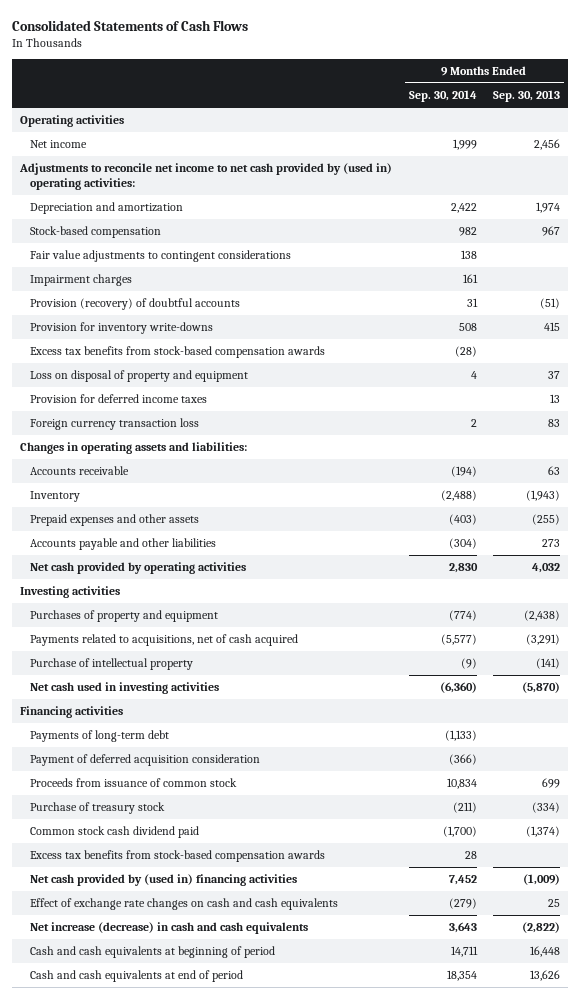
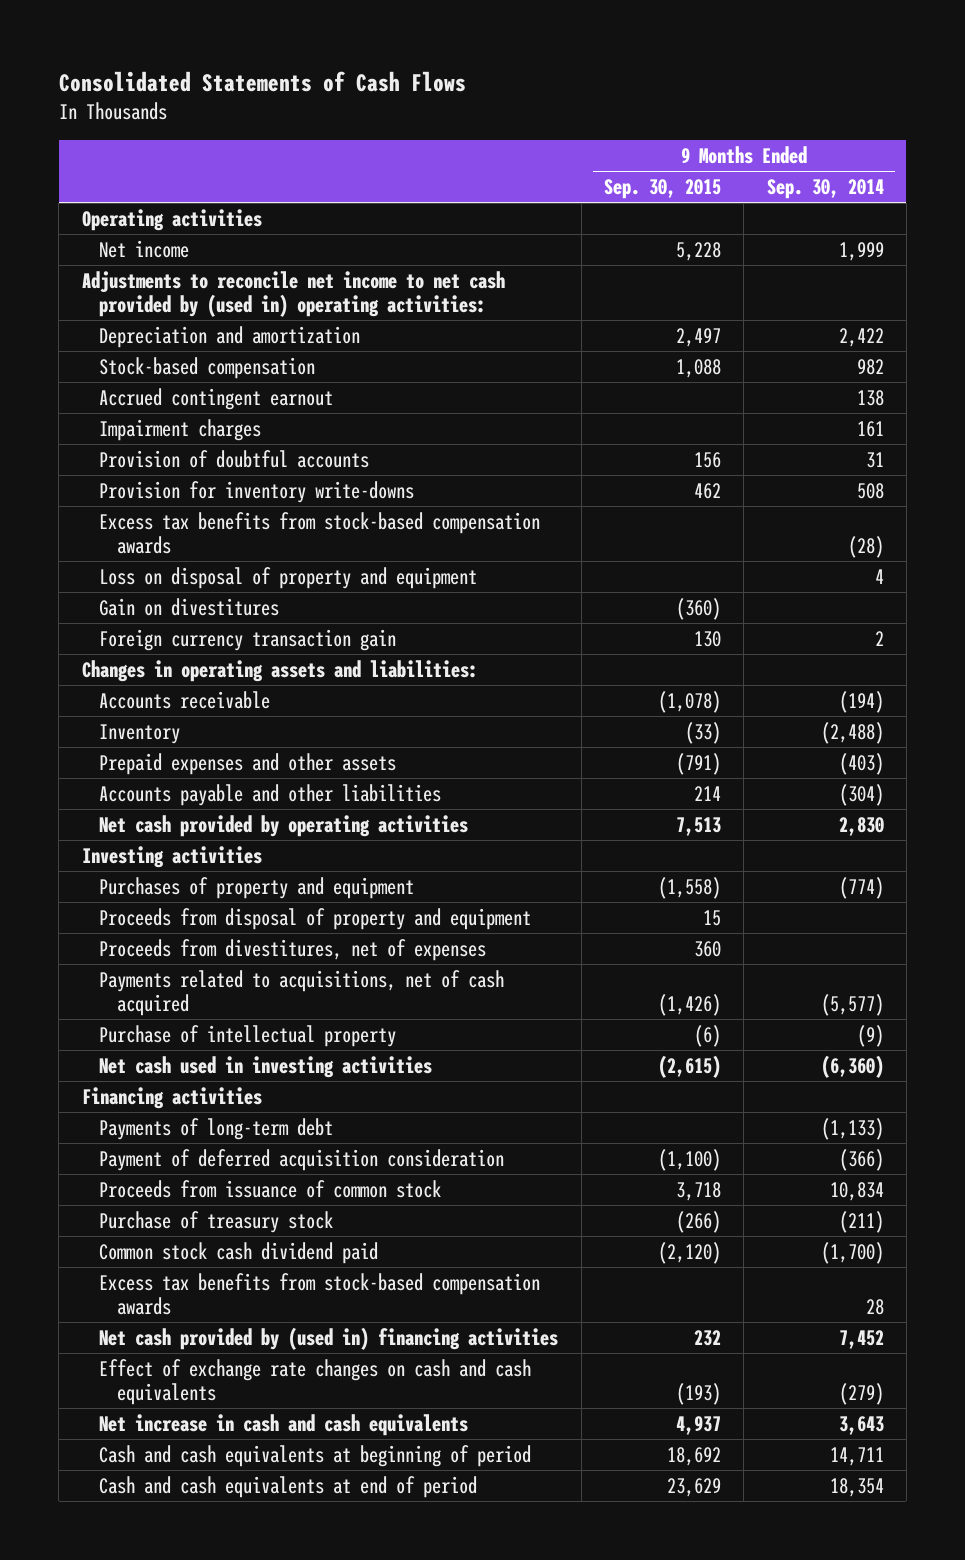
[493,90,561,103] Sep. 30, 2013 -> none
none -> [604,179,722,200] Sep. 30, 2015
[30,250,292,263] Fair value adjustments to contingent considerations -> [99,387,334,410] Accrued contingent earnout
[30,298,241,311] Provision (recovery) of doubtful accounts -> [99,449,370,468] Provision of doubtful accounts
[30,394,208,404] Provision for deferred income taxes -> none
none -> [99,597,280,616] Gain on divestitures
[30,418,200,431] Foreign currency transaction loss -> [99,628,397,651] Foreign currency transaction gain
none -> [99,907,532,930] Proceeds from disposal of property and equipment
none -> [99,938,487,961] Proceeds from divestitures, net of expenses
[30,922,309,935] Net increase (decrease) in cash and cash equivalents -> [99,1413,469,1436] Net increase in cash and cash equivalents

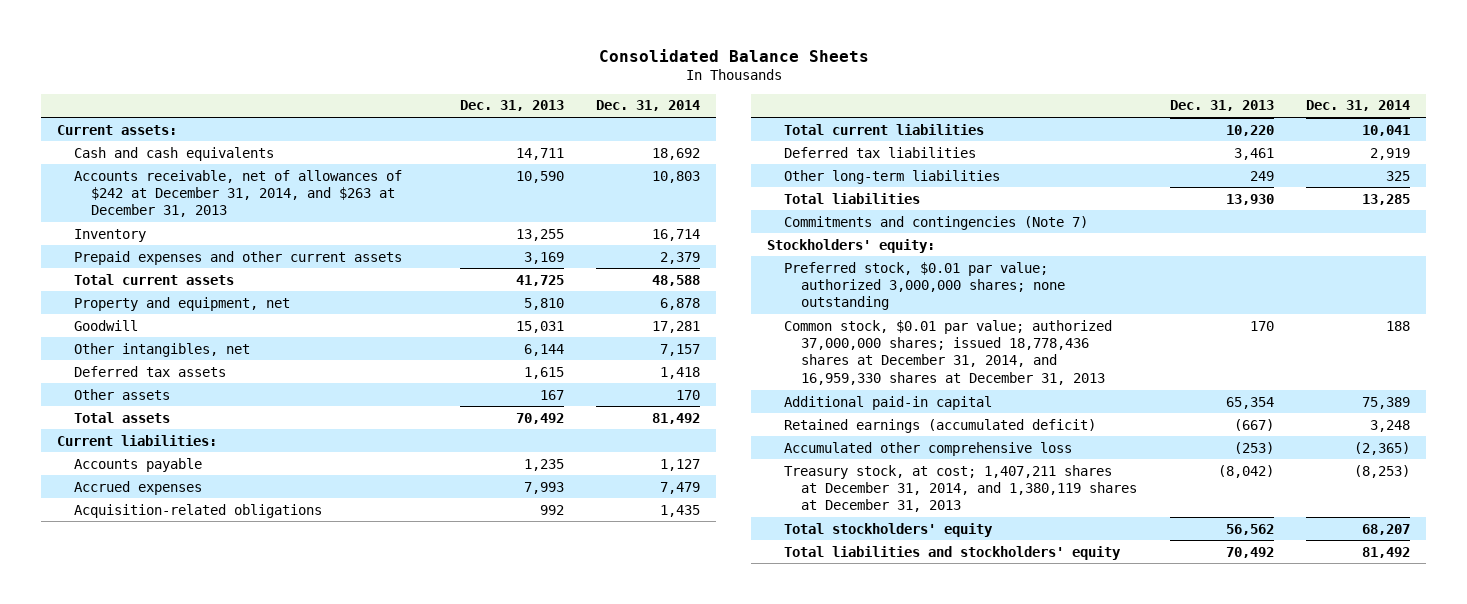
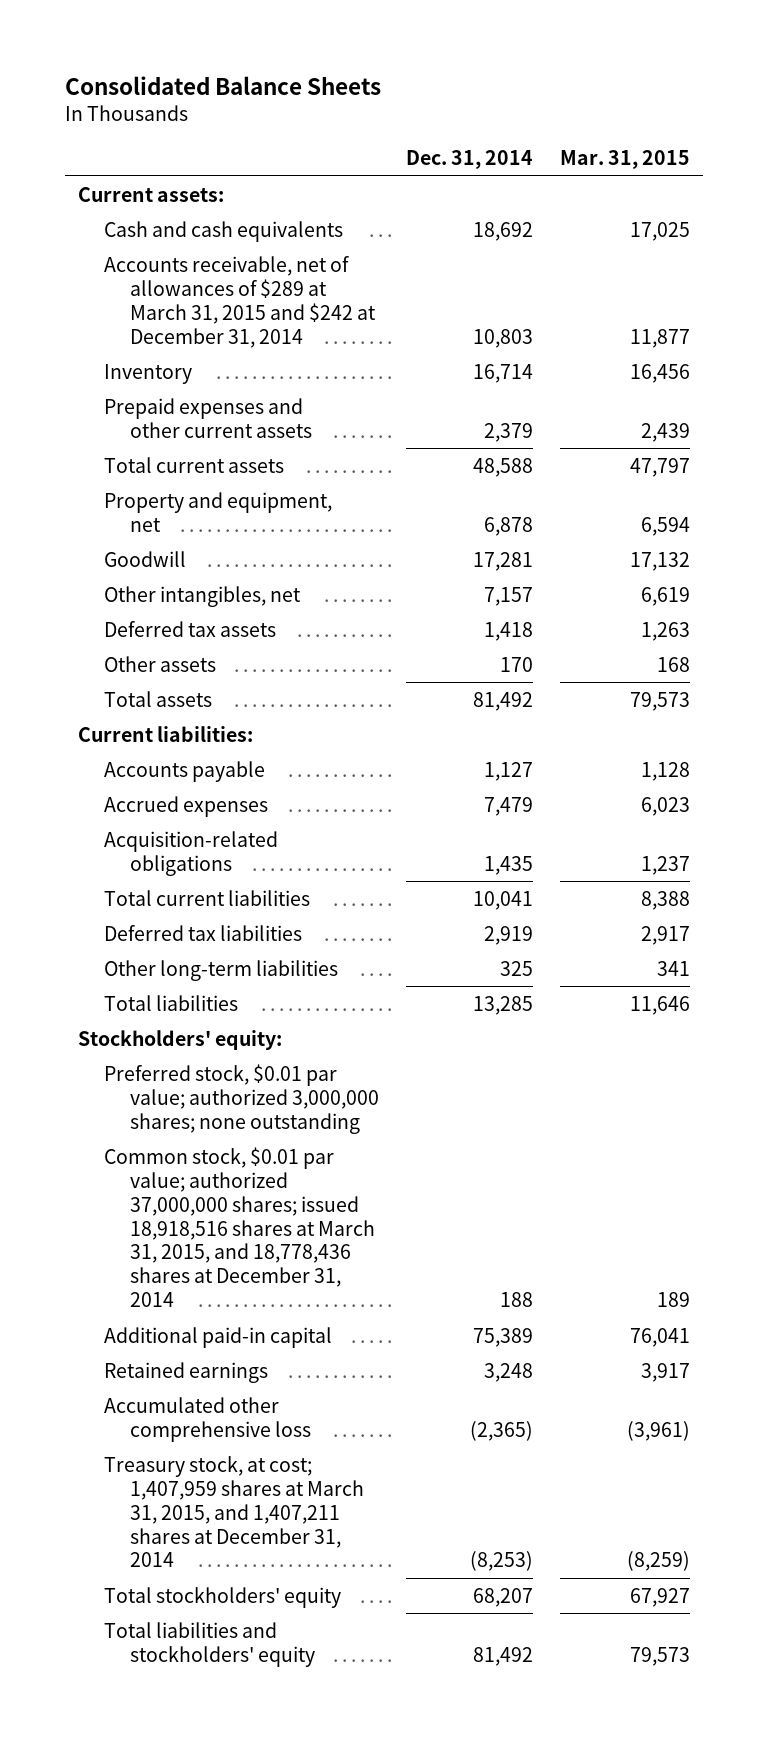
[459,100,564,112] Dec. 31, 2013 -> none
none -> [559,150,690,170] Mar. 31, 2015
[73,169,402,218] Accounts receivable, net of allowances of $242 at December 31, 2014, and $263 at December 31, 2013 -> [103,255,376,348] Accounts receivable, net of allowances of $289 at March 31, 2015 and $242 at December 31, 2014
[783,215,1088,230] Commitments and contingencies (Note 7) -> none
[783,319,1112,385] Common stock, $0.01 par value; authorized 37,000,000 shares; issued 18,778,436 shares at December 31, 2014, and 16,959,330 shares at December 31, 2013 -> [103,1146,375,1308] Common stock, $0.01 par value; authorized 37,000,000 shares; issued 18,918,516 shares at March 31, 2015, and 18,778,436 shares at December 31, 2014
[783,418,1096,433] Retained earnings (accumulated deficit) -> [103,1361,268,1383] Retained earnings
[783,464,1138,513] Treasury stock, at cost; 1,407,211 shares at December 31, 2014, and 1,380,119 shares at December 31, 2013 -> [103,1455,364,1568] Treasury stock, at cost; 1,407,959 shares at March 31, 2015, and 1,407,211 shares at December 31, 2014

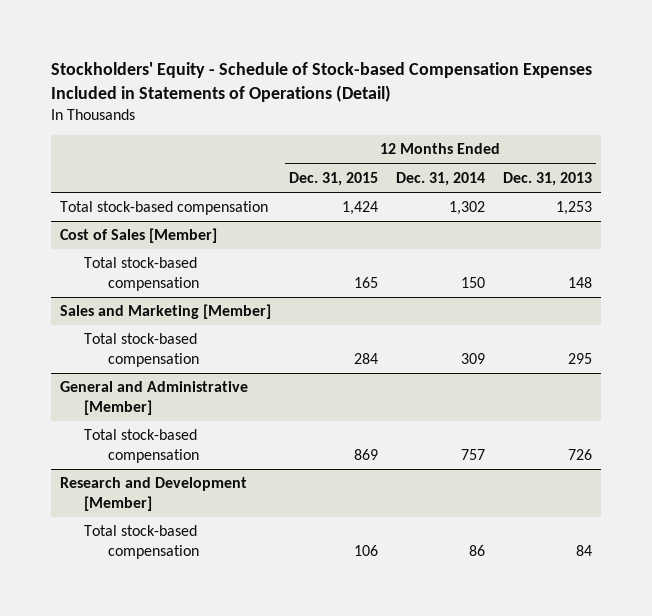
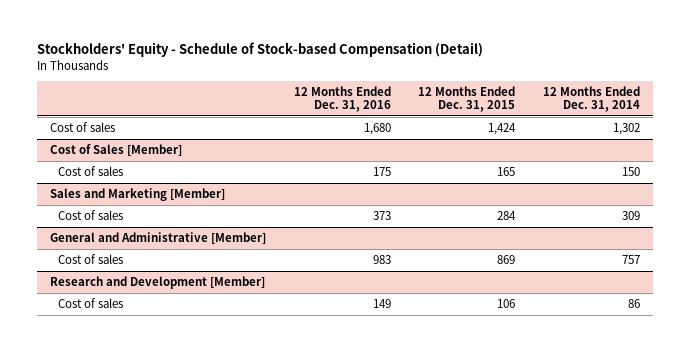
[51,62,593,103] Stockholders' Equity - Schedule of Stock-based Compensation Expenses Included in Statements of Operations (Detail) -> [36,42,483,58] Stockholders' Equity - Schedule of Stock-based Compensation (Detail)
[502,171,592,186] Dec. 31, 2013 -> none
none -> [293,85,391,113] 12 Months Ended Dec. 31, 2016
[60,201,269,216] Total stock-based compensation -> [50,122,116,133] Cost of sales
[84,257,200,291] Total stock-based compensation -> [58,166,124,177] Cost of sales
[84,333,200,367] Total stock-based compensation -> [58,210,124,221] Cost of sales
[84,429,200,463] Total stock-based compensation -> [58,254,124,265] Cost of sales
[84,525,200,559] Total stock-based compensation -> [58,298,124,309] Cost of sales

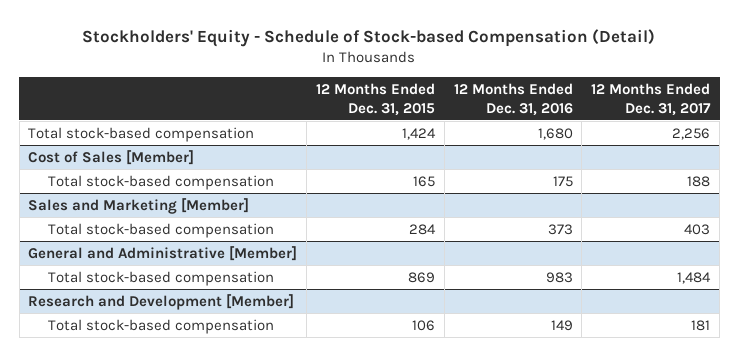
[542,85,640,113] 12 Months Ended Dec. 31, 2014 -> none
none -> [591,82,712,116] 12 Months Ended Dec. 31, 2017
[50,122,116,133] Cost of sales -> [28,126,255,142] Total stock-based compensation
[58,166,124,177] Cost of sales -> [47,174,274,190] Total stock-based compensation
[58,210,124,221] Cost of sales -> [47,222,274,238] Total stock-based compensation
[58,254,124,265] Cost of sales -> [47,270,274,286] Total stock-based compensation
[58,298,124,309] Cost of sales -> [47,318,274,334] Total stock-based compensation

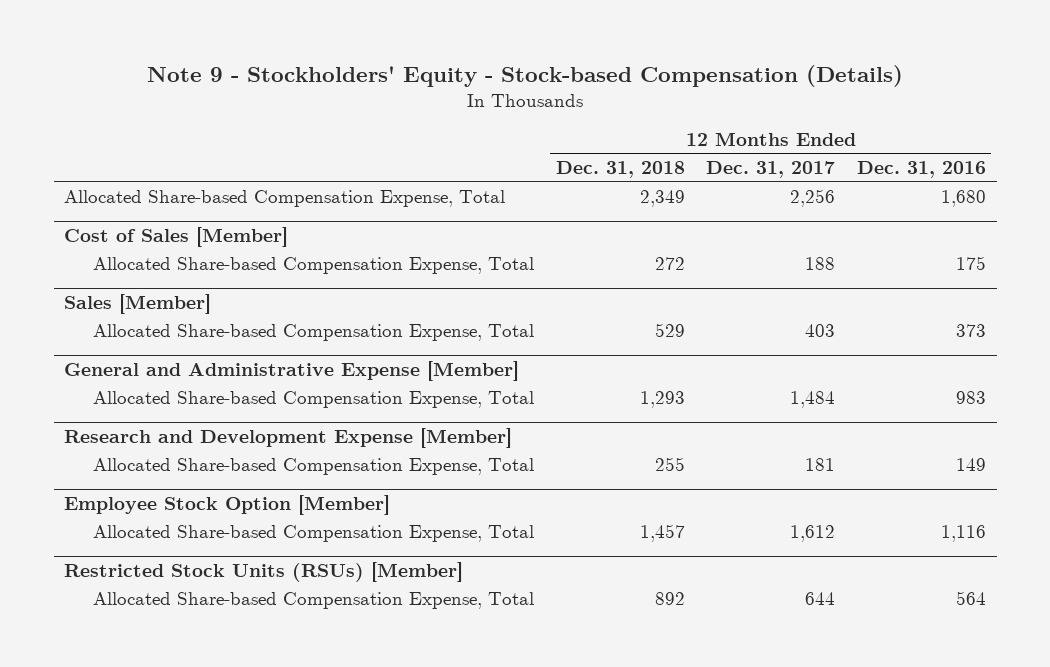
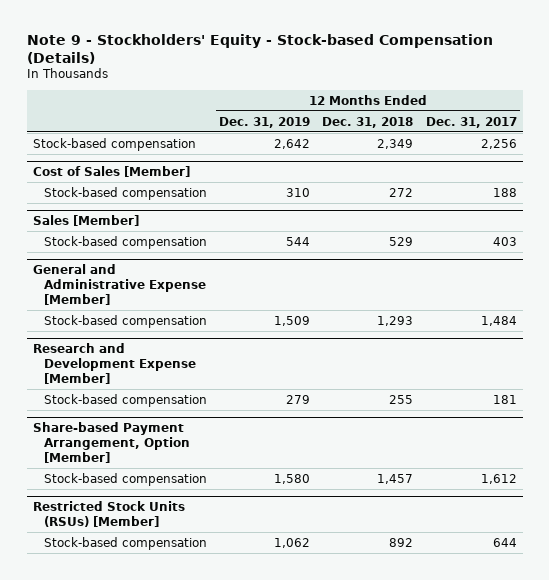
[856,161,986,179] Dec. 31, 2016 -> none
none -> [219,116,311,128] Dec. 31, 2019
[64,190,506,208] Allocated Share-based Compensation Expense, Total -> [32,137,196,151] Stock-based compensation
[92,257,534,275] Allocated Share-based Compensation Expense, Total -> [44,186,208,200] Stock-based compensation
[92,324,534,342] Allocated Share-based Compensation Expense, Total -> [44,235,208,249] Stock-based compensation
[92,391,534,409] Allocated Share-based Compensation Expense, Total -> [44,314,208,328] Stock-based compensation
[92,458,534,476] Allocated Share-based Compensation Expense, Total -> [44,393,208,407] Stock-based compensation
[64,495,391,516] Employee Stock Option [Member] -> [32,422,191,464] Share-based Payment Arrangement, Option [Member]
[92,525,534,543] Allocated Share-based Compensation Expense, Total -> [44,472,208,486] Stock-based compensation
[92,592,534,610] Allocated Share-based Compensation Expense, Total -> [44,536,208,550] Stock-based compensation

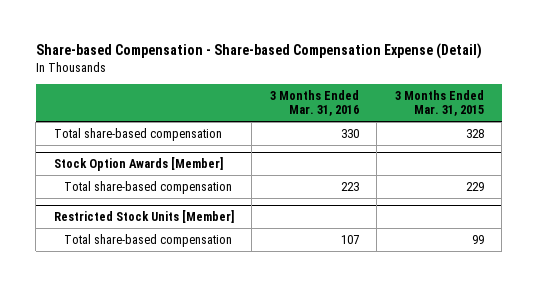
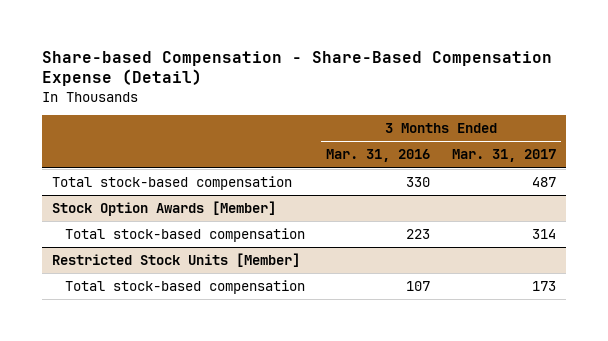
[35,43,482,60] Share-based Compensation - Share-based Compensation Expense (Detail) -> [41,50,552,87] Share-based Compensation - Share-Based Compensation Expense (Detail)
[394,89,484,117] 3 Months Ended Mar. 31, 2015 -> none
none -> [451,149,556,163] Mar. 31, 2017
[53,127,222,141] Total share-based compensation -> [52,176,293,191] Total stock-based compensation
[63,180,232,194] Total share-based compensation -> [65,228,306,243] Total stock-based compensation
[63,233,232,247] Total share-based compensation -> [65,280,306,295] Total stock-based compensation

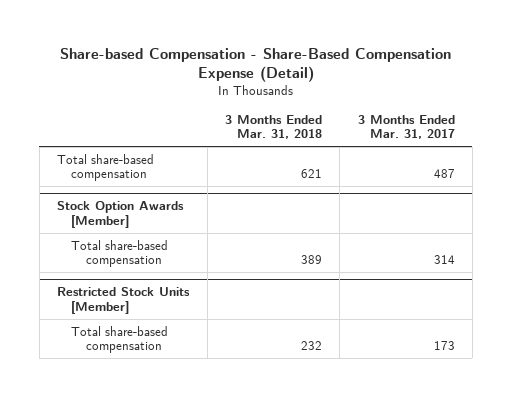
[326,149,431,163] Mar. 31, 2016 -> none
none -> [224,114,322,140] 3 Months Ended Mar. 31, 2018
[52,176,293,191] Total stock-based compensation -> [57,153,155,182] Total share-based compensation
[65,228,306,243] Total stock-based compensation -> [71,239,169,268] Total share-based compensation
[65,280,306,295] Total stock-based compensation -> [71,325,169,354] Total share-based compensation

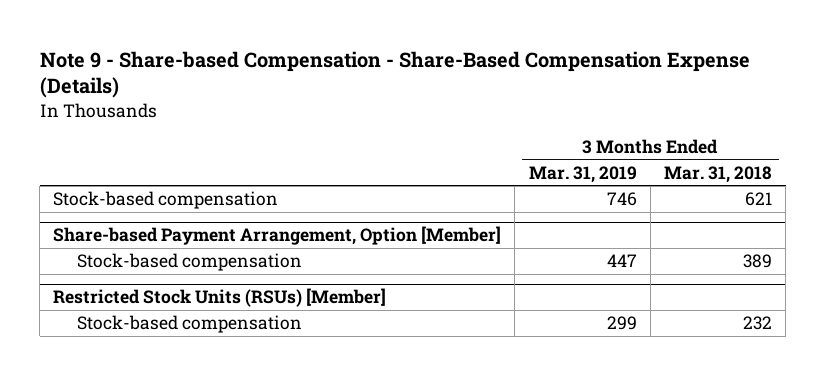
[59,47,451,82] Share-based Compensation - Share-Based Compensation Expense (Detail) -> [39,50,750,99] Note 9 - Share-based Compensation - Share-Based Compensation Expense (Details)
[357,114,455,140] 3 Months Ended Mar. 31, 2017 -> none
none -> [528,165,637,183] Mar. 31, 2019
[57,153,155,182] Total share-based compensation -> [53,190,279,209] Stock-based compensation
[57,201,185,228] Stock Option Awards [Member] -> [53,226,502,246] Share-based Payment Arrangement, Option [Member]
[71,239,169,268] Total share-based compensation -> [76,252,302,271] Stock-based compensation
[57,287,191,314] Restricted Stock Units [Member] -> [53,288,387,308] Restricted Stock Units (RSUs) [Member]
[71,325,169,354] Total share-based compensation -> [76,314,302,333] Stock-based compensation

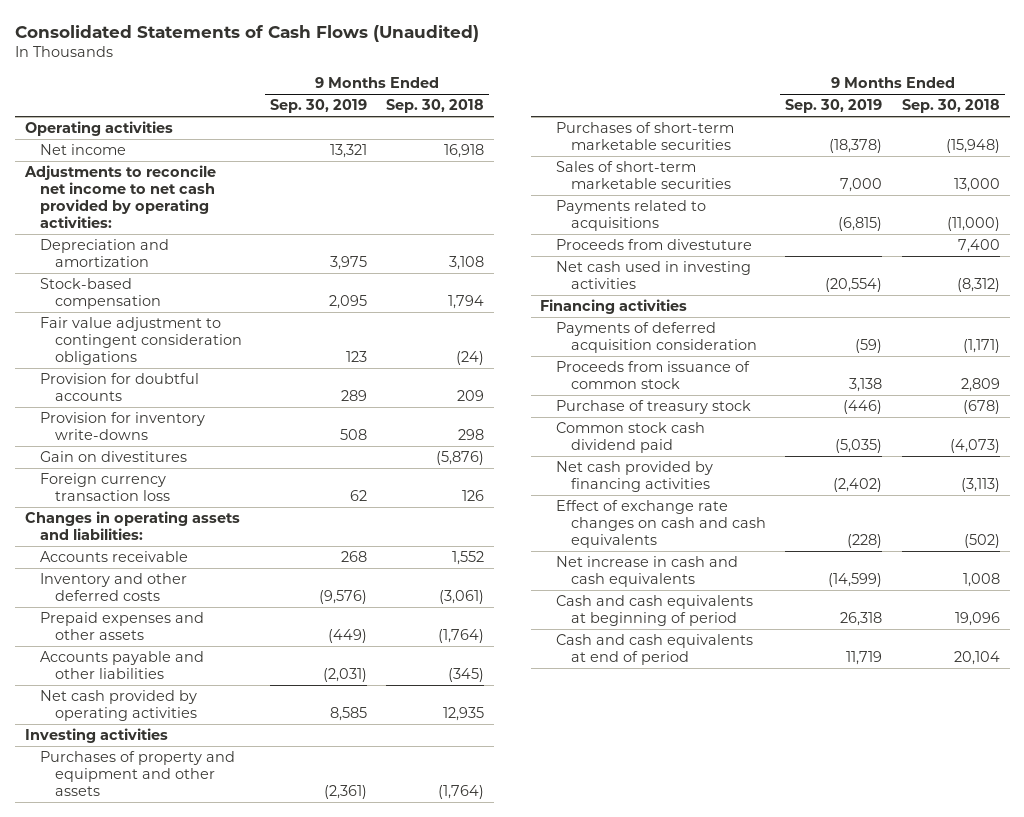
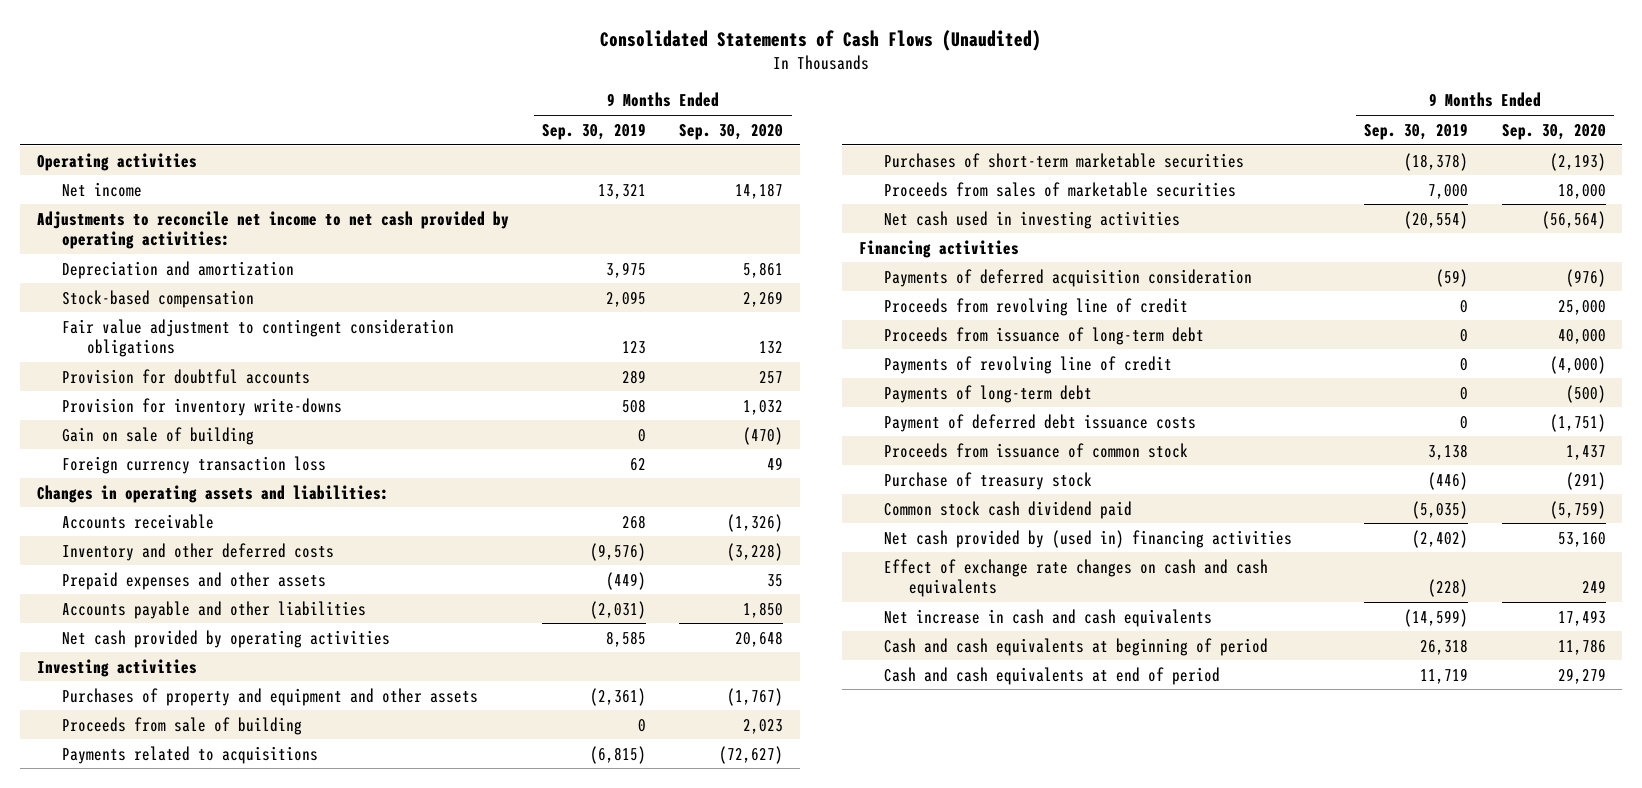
[386,99,485,114] Sep. 30, 2018 -> none
none -> [679,123,784,140] Sep. 30, 2020
[39,451,187,463] Gain on divestitures -> none
none -> [61,426,254,445] Gain on sale of building
[555,161,731,190] Sales of short-term marketable securities -> none
none -> [61,716,302,735] Proceeds from sale of building
[555,239,752,251] Proceeds from divestuture -> none
[555,122,734,151] Purchases of short-term marketable securities -> [884,152,1245,168] Purchases of short-term marketable securities
none -> [884,181,1237,197] Proceeds from sales of marketable securities
none -> [884,297,1189,316] Proceeds from revolving line of credit
none -> [884,326,1205,345] Proceeds from issuance of long-term debt
none -> [884,355,1173,374] Payments of revolving line of credit
none -> [884,384,1093,403] Payments of long-term debt
none -> [884,413,1197,432] Payment of deferred debt issuance costs
[555,461,713,493] Net cash provided by financing activities -> [884,529,1293,548] Net cash provided by (used in) financing activities

